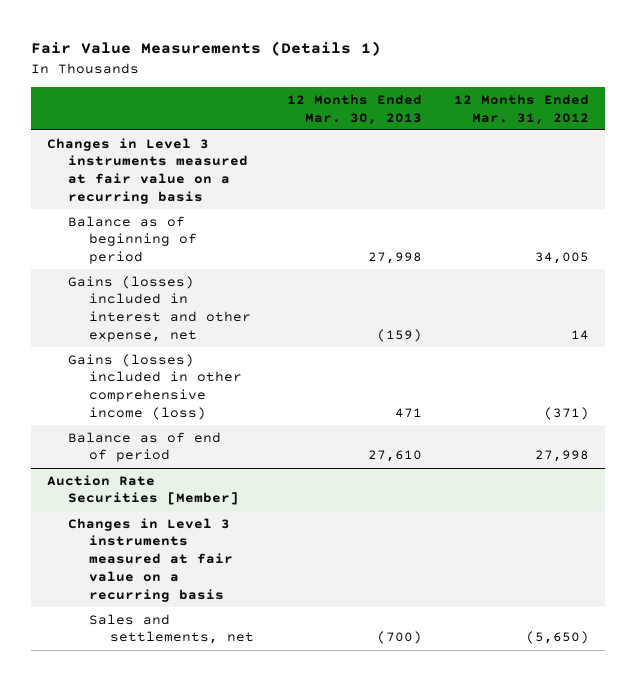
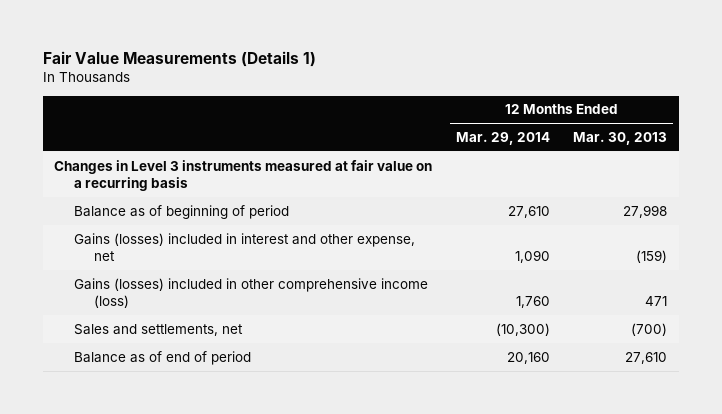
[453,93,589,125] 12 Months Ended Mar. 31, 2012 -> none
none -> [455,131,550,145] Mar. 29, 2014
[47,474,240,506] Auction Rate Securities [Member] -> none
[68,517,234,602] Changes in Level 3 instruments measured at fair value on a recurring basis -> none
[68,431,222,463] Balance as of end of period -> [74,350,252,365] Balance as of end of period

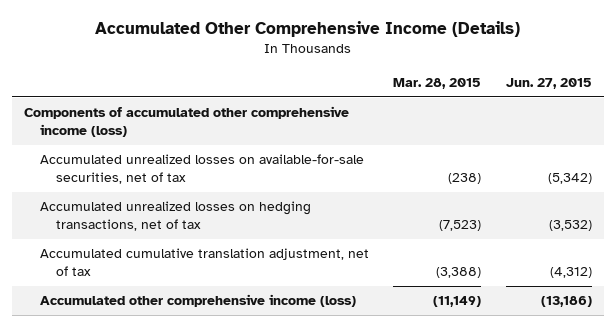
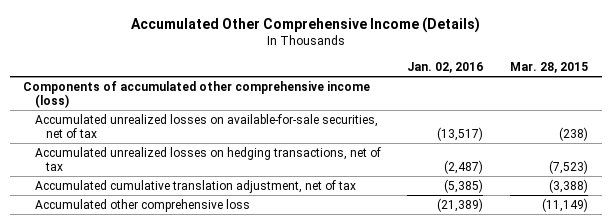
[505,77,592,89] Jun. 27, 2015 -> none
none -> [407,62,484,74] Jan. 02, 2016
[40,294,357,308] Accumulated other comprehensive income (loss) -> [34,198,250,212] Accumulated other comprehensive loss

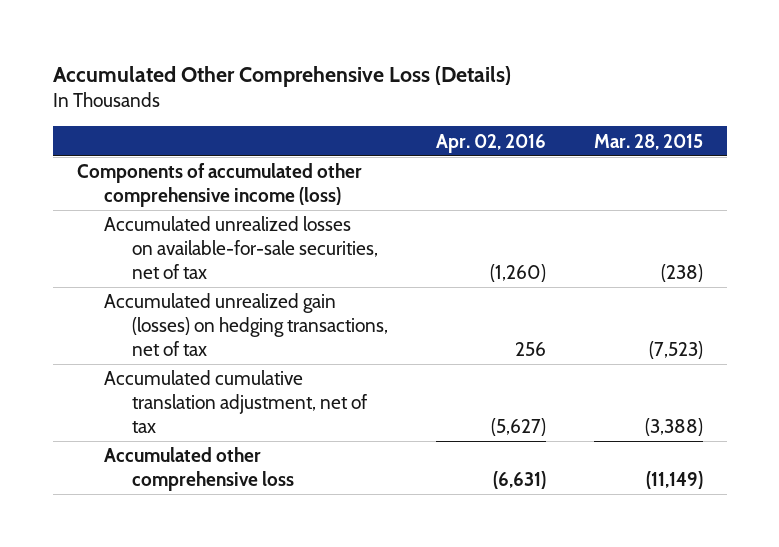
[130,16,480,33] Accumulated Other Comprehensive Income (Details) -> [52,66,511,88] Accumulated Other Comprehensive Loss (Details)
[407,62,484,74] Jan. 02, 2016 -> none
none -> [435,133,546,153] Apr. 02, 2016
[34,146,381,172] Accumulated unrealized losses on hedging transactions, net of tax -> [104,293,389,357] Accumulated unrealized gain (losses) on hedging transactions, net of tax

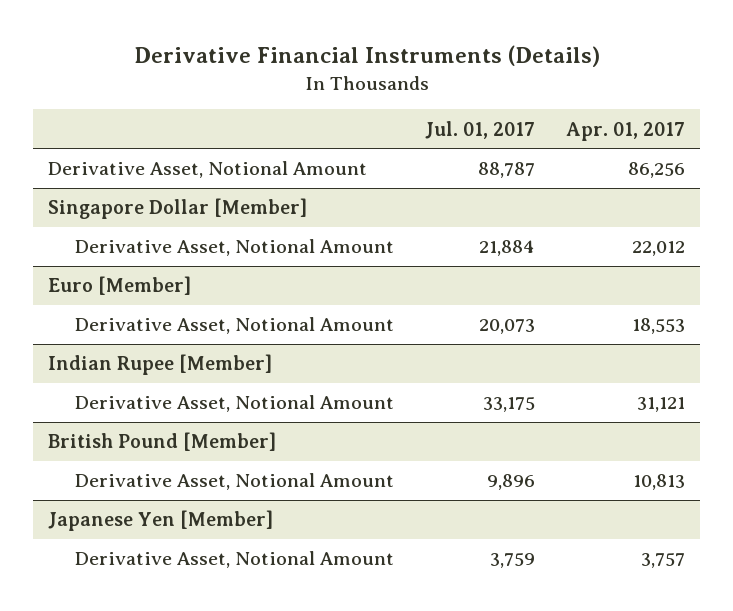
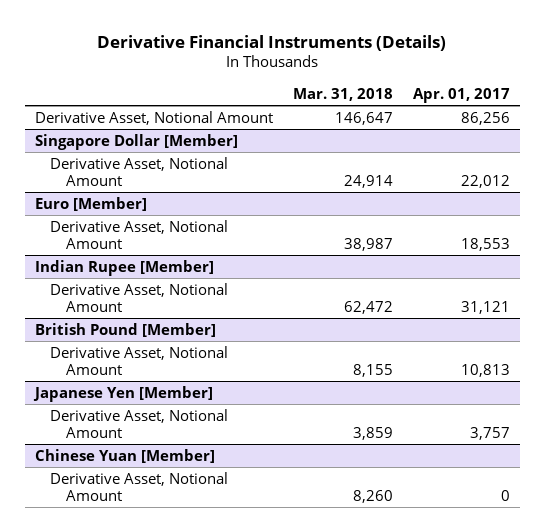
[424,120,535,139] Jul. 01, 2017 -> none
none -> [292,87,393,101] Mar. 31, 2018
none -> [34,448,215,463] Chinese Yuan [Member]
none -> [50,471,229,501] Derivative Asset, Notional Amount

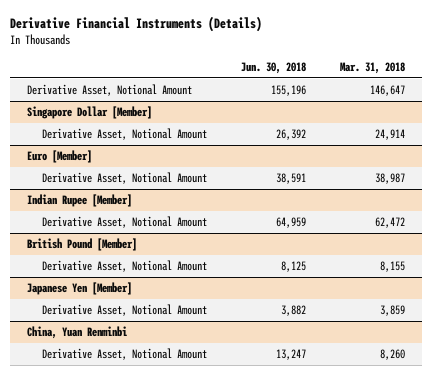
[412,87,510,103] Apr. 01, 2017 -> none
none -> [240,62,306,75] Jun. 30, 2018
[34,448,215,463] Chinese Yuan [Member] -> [26,325,127,339] China, Yuan Renminbi

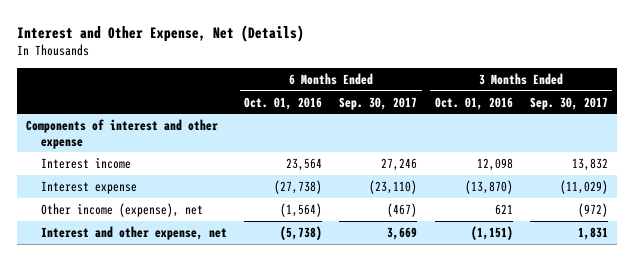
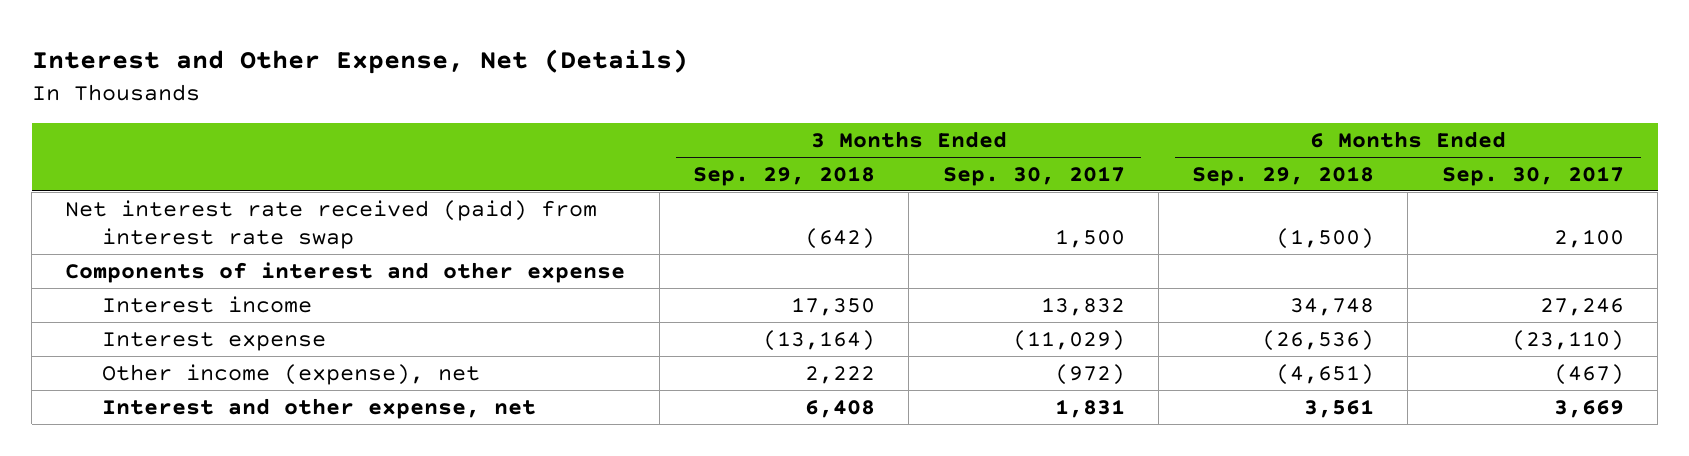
[244,96,323,110] Oct. 01, 2016 -> none
[434,96,513,110] Oct. 01, 2016 -> none
none -> [692,165,875,186] Sep. 29, 2018
none -> [1192,165,1375,186] Sep. 29, 2018
none -> [65,199,598,249] Net interest rate received (paid) from interest rate swap

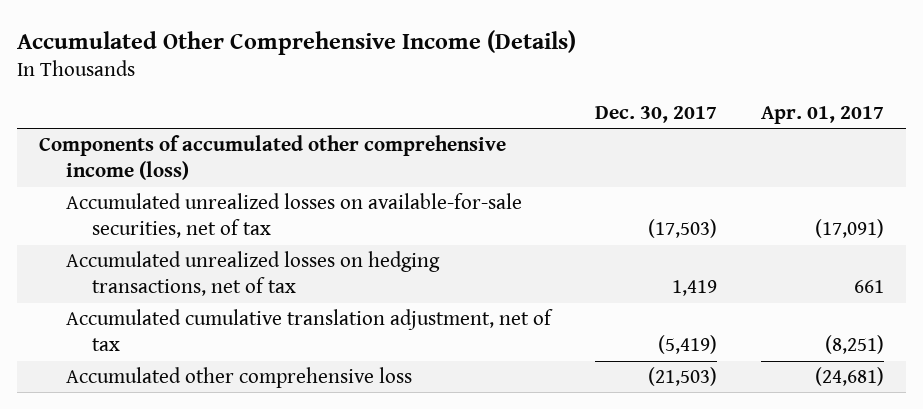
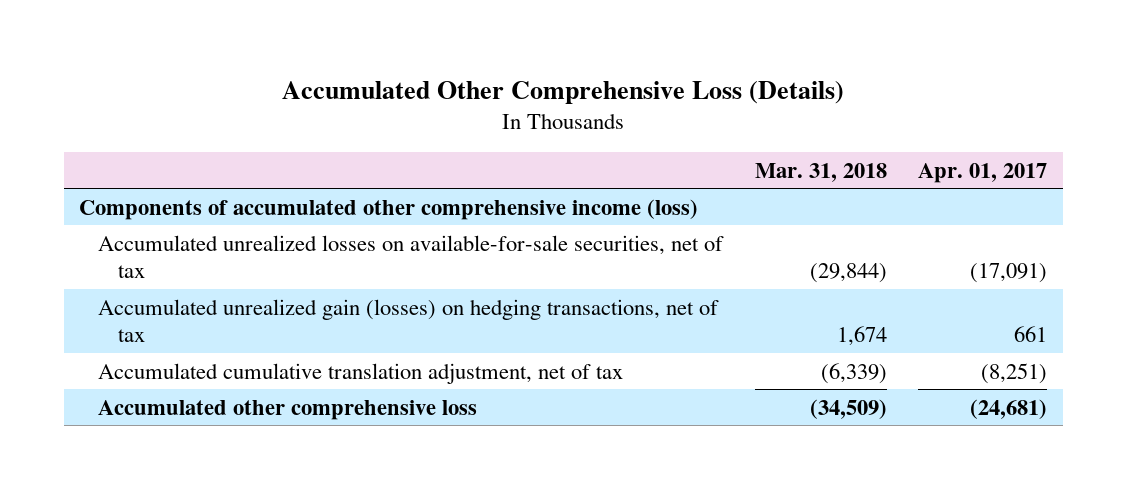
[16,29,576,55] Accumulated Other Comprehensive Income (Details) -> [282,80,845,104] Accumulated Other Comprehensive Loss (Details)
[594,105,717,123] Dec. 30, 2017 -> none
none -> [754,162,887,182] Mar. 31, 2018
[65,251,440,297] Accumulated unrealized losses on hedging transactions, net of tax -> [98,298,720,343] Accumulated unrealized gain (losses) on hedging transactions, net of tax

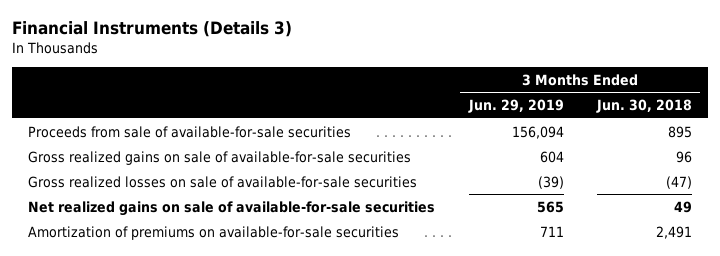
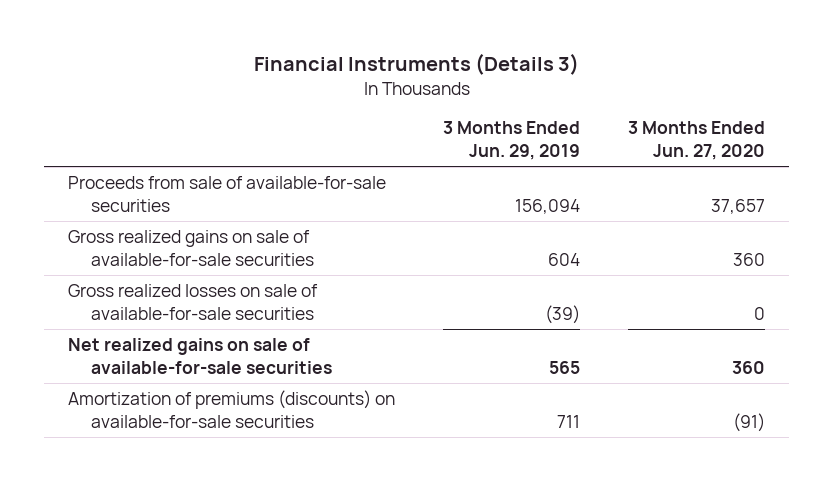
[595,99,692,114] Jun. 30, 2018 -> none
none -> [628,121,766,160] 3 Months Ended Jun. 27, 2020
[28,225,400,240] Amortization of premiums on available-for-sale securities -> [67,390,395,428] Amortization of premiums (discounts) on available-for-sale securities

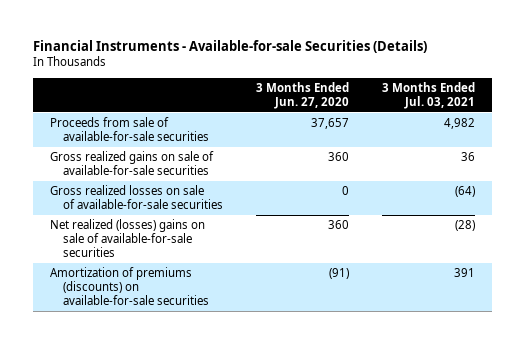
[253,52,579,75] Financial Instruments (Details 3) -> [33,40,428,54] Financial Instruments - Available-for-sale Securities (Details)
[443,121,581,160] 3 Months Ended Jun. 29, 2019 -> none
none -> [382,81,476,109] 3 Months Ended Jul. 03, 2021
[67,338,332,374] Net realized gains on sale of available-for-sale securities -> [50,219,206,258] Net realized (losses) gains on sale of available-for-sale securities

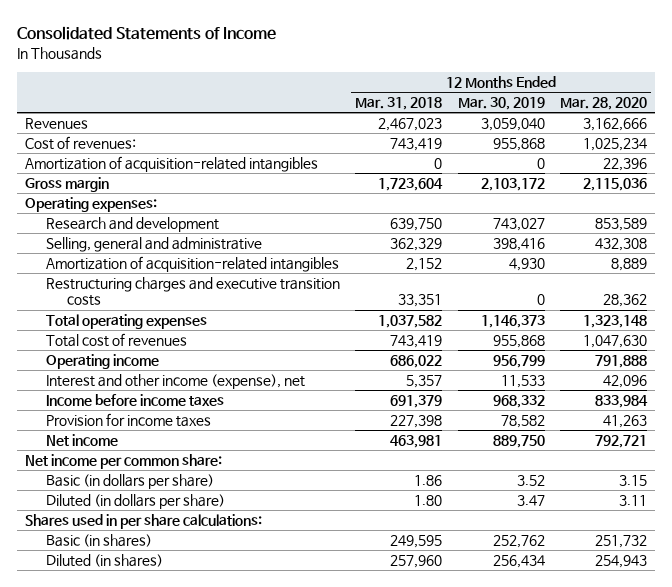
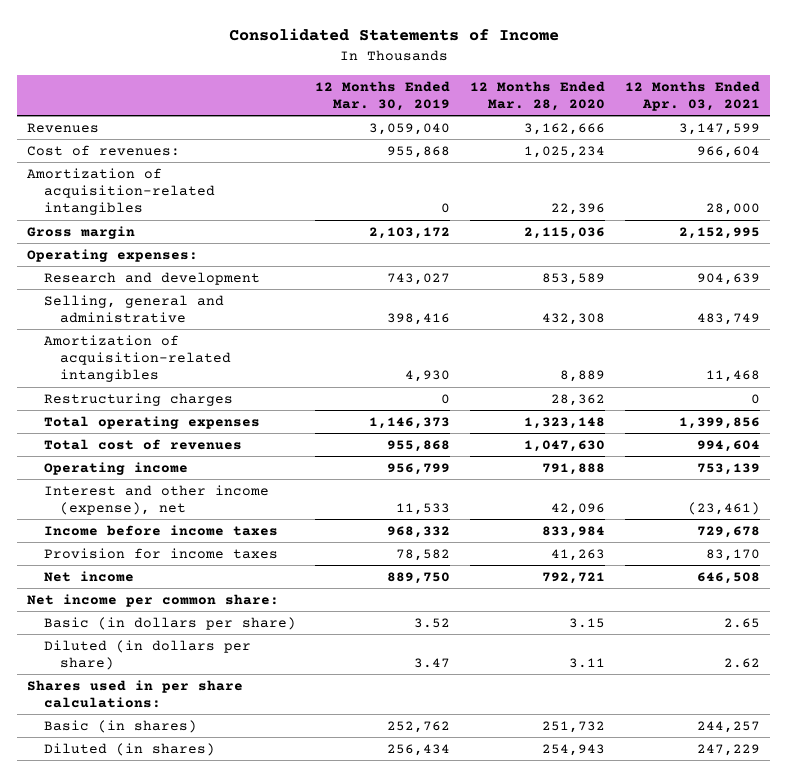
[355,97,443,111] Mar. 31, 2018 -> none
none -> [625,80,761,111] 12 Months Ended Apr. 03, 2021
[45,277,340,307] Restructuring charges and executive transition costs -> [43,392,233,406] Restructuring charges

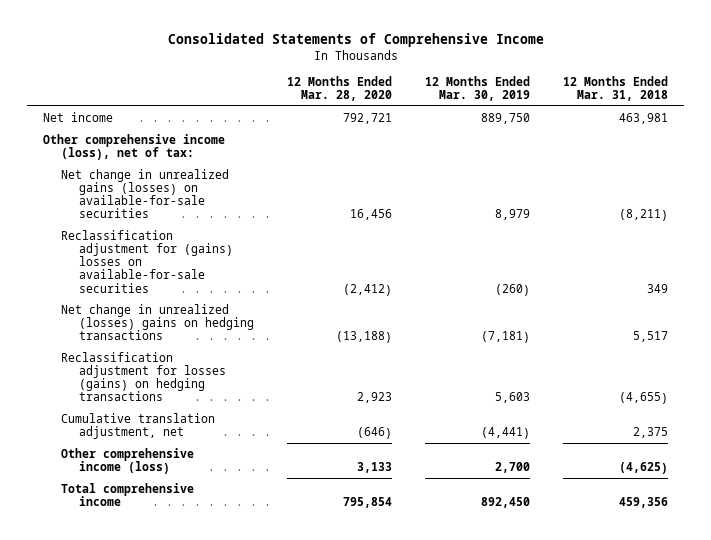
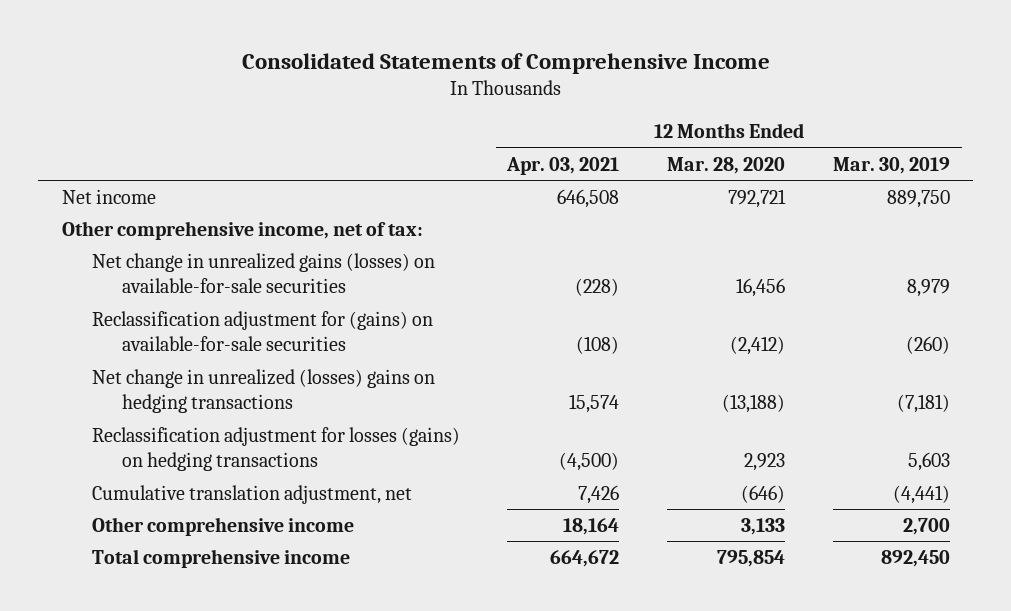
[562,75,668,101] 12 Months Ended Mar. 31, 2018 -> none
none -> [506,156,620,175] Apr. 03, 2021
[43,133,226,161] Other comprehensive income (loss), net of tax: -> [61,220,423,240] Other comprehensive income, net of tax:
[61,229,234,293] Reclassification adjustment for (gains) losses on available-for-sale securities -> [91,310,433,352] Reclassification adjustment for (gains) on available-for-sale securities
[61,447,195,475] Other comprehensive income (loss) -> [91,516,354,536] Other comprehensive income

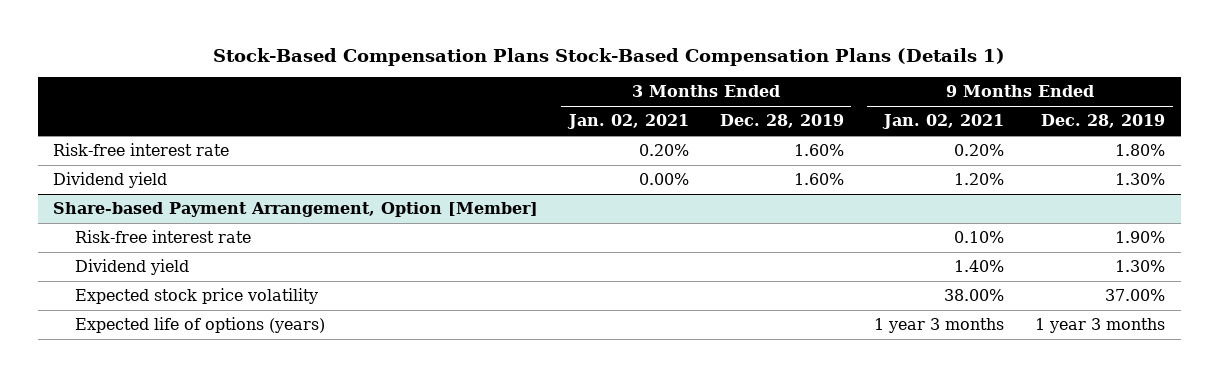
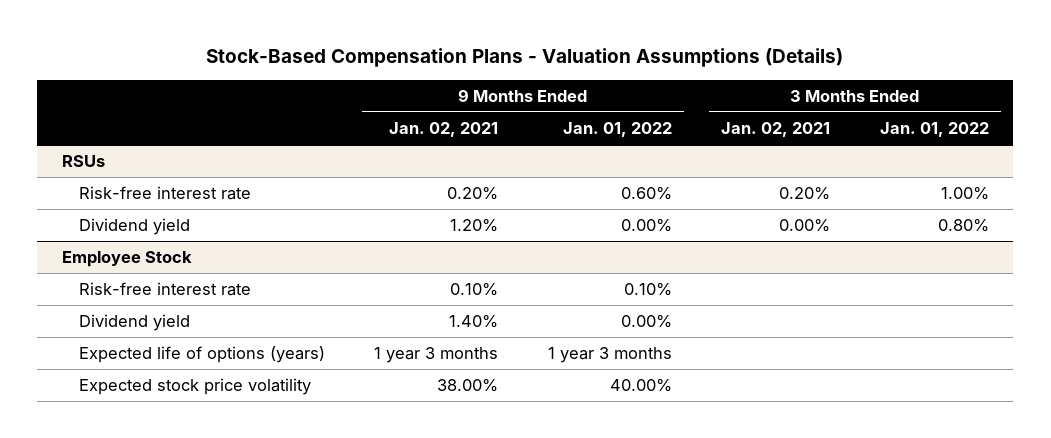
[213,47,1006,66] Stock-Based Compensation Plans Stock-Based Compensation Plans (Details 1) -> [206,48,844,68] Stock-Based Compensation Plans - Valuation Assumptions (Details)
[719,114,844,129] Dec. 28, 2019 -> none
[1041,114,1166,129] Dec. 28, 2019 -> none
none -> [562,122,672,138] Jan. 01, 2022
none -> [879,122,989,138] Jan. 01, 2022
none -> [61,155,105,168] RSUs
[53,202,539,218] Share-based Payment Arrangement, Option [Member] -> none
none -> [61,251,192,268] Employee Stock
[74,288,318,305] Expected stock price volatility -> none
none -> [78,378,311,396] Expected stock price volatility

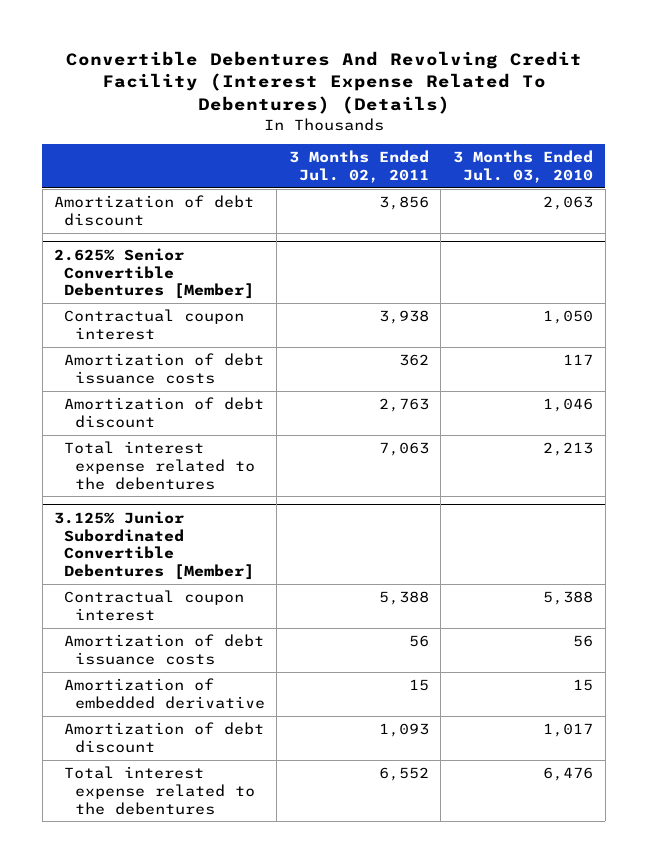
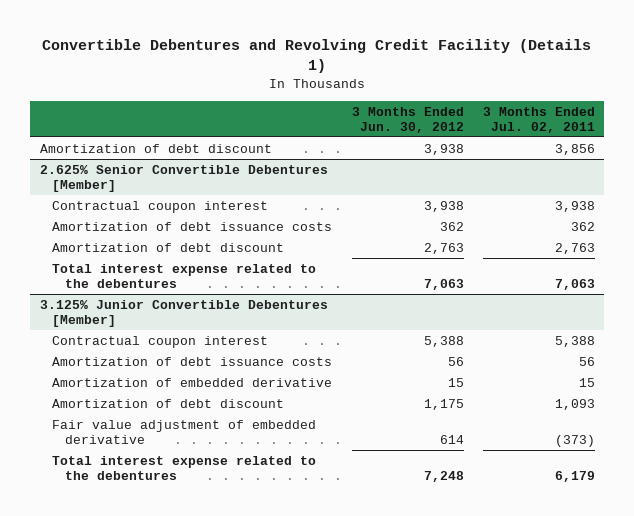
[65,50,582,114] Convertible Debentures And Revolving Credit Facility (Interest Expense Related To Debentures) (Details) -> [42,39,592,74] Convertible Debentures and Revolving Credit Facility (Details 1)
[453,150,594,183] 3 Months Ended Jul. 03, 2010 -> none
none -> [351,106,464,133] 3 Months Ended Jun. 30, 2012
[54,510,255,581] 3.125% Junior Subordinated Convertible Debentures [Member] -> [39,299,328,327] 3.125% Junior Convertible Debentures [Member]
none -> [52,419,317,444] Fair value adjustment of embedded derivative
[378,767,429,782] 6,552 -> [554,470,595,482] 6,179

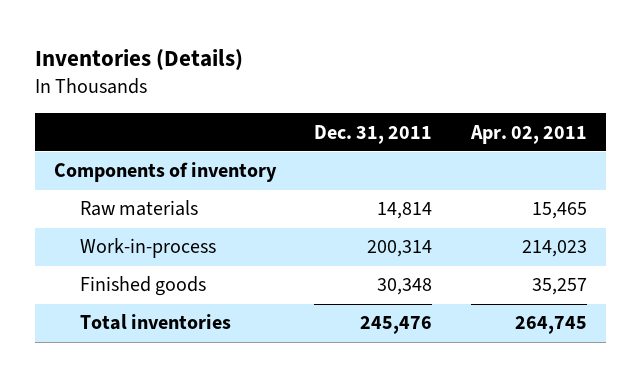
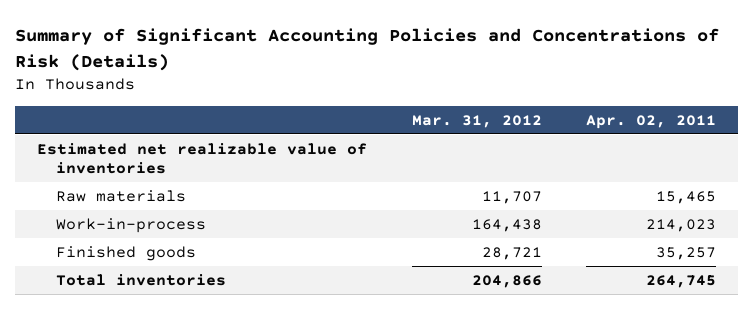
[35,49,244,72] Inventories (Details) -> [15,28,720,71] Summary of Significant Accounting Policies and Concentrations of Risk (Details)
[314,124,433,144] Dec. 31, 2011 -> none
none -> [411,114,542,128] Mar. 31, 2012
[54,162,278,183] Components of inventory -> [37,142,368,174] Estimated net realizable value of inventories

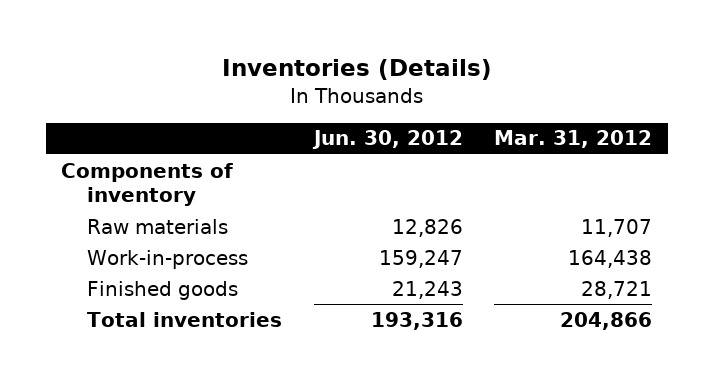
[15,28,720,71] Summary of Significant Accounting Policies and Concentrations of Risk (Details) -> [221,59,492,81] Inventories (Details)
[586,114,717,129] Apr. 02, 2011 -> none
none -> [311,130,463,150] Jun. 30, 2012
[37,142,368,174] Estimated net realizable value of inventories -> [61,162,234,207] Components of inventory

